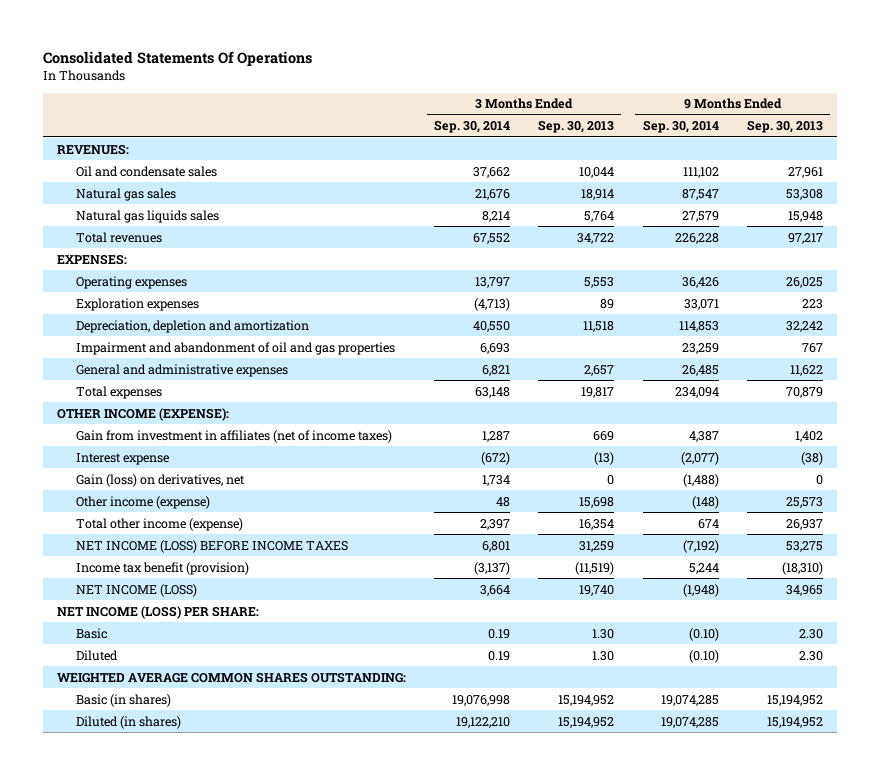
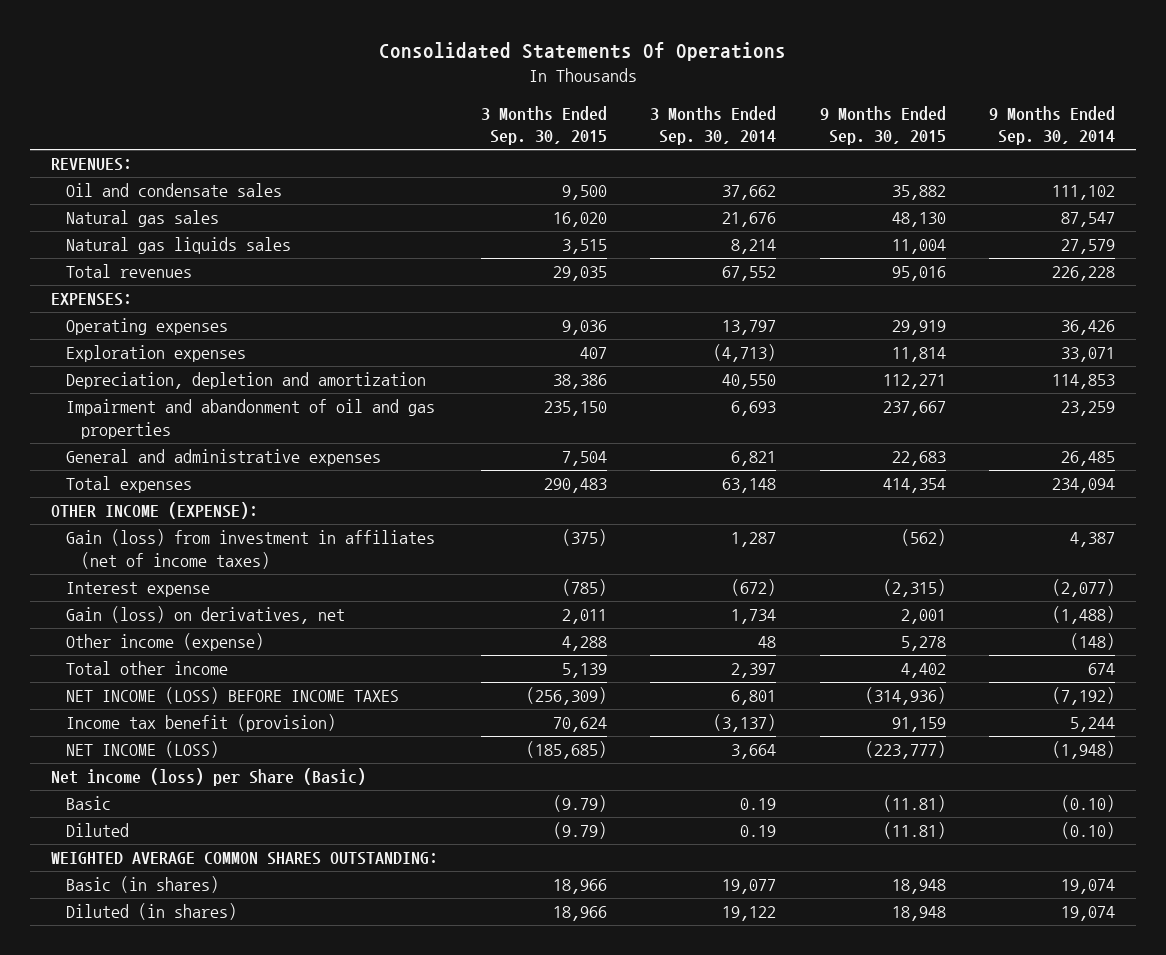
[538,120,615,134] Sep. 30, 2013 -> none
[746,120,823,134] Sep. 30, 2013 -> none
none -> [481,105,608,146] 3 Months Ended Sep. 30, 2015
none -> [819,105,946,146] 9 Months Ended Sep. 30, 2015
[75,429,392,443] Gain from investment in affiliates (net of income taxes) -> [66,529,436,569] Gain (loss) from investment in affiliates (net of income taxes)
[75,517,243,531] Total other income (expense) -> [66,661,229,676] Total other income
[57,605,260,619] NET INCOME (LOSS) PER SHARE: -> [51,768,367,787] Net income (loss) per Share (Basic)
[452,694,511,706] 19,076,998 -> [722,879,777,895] 19,077
[660,694,719,706] 19,074,285 -> [1060,879,1115,895] 19,074
[456,716,511,728] 19,122,210 -> [722,906,777,922] 19,122
[660,716,719,728] 19,074,285 -> [1060,906,1115,922] 19,074

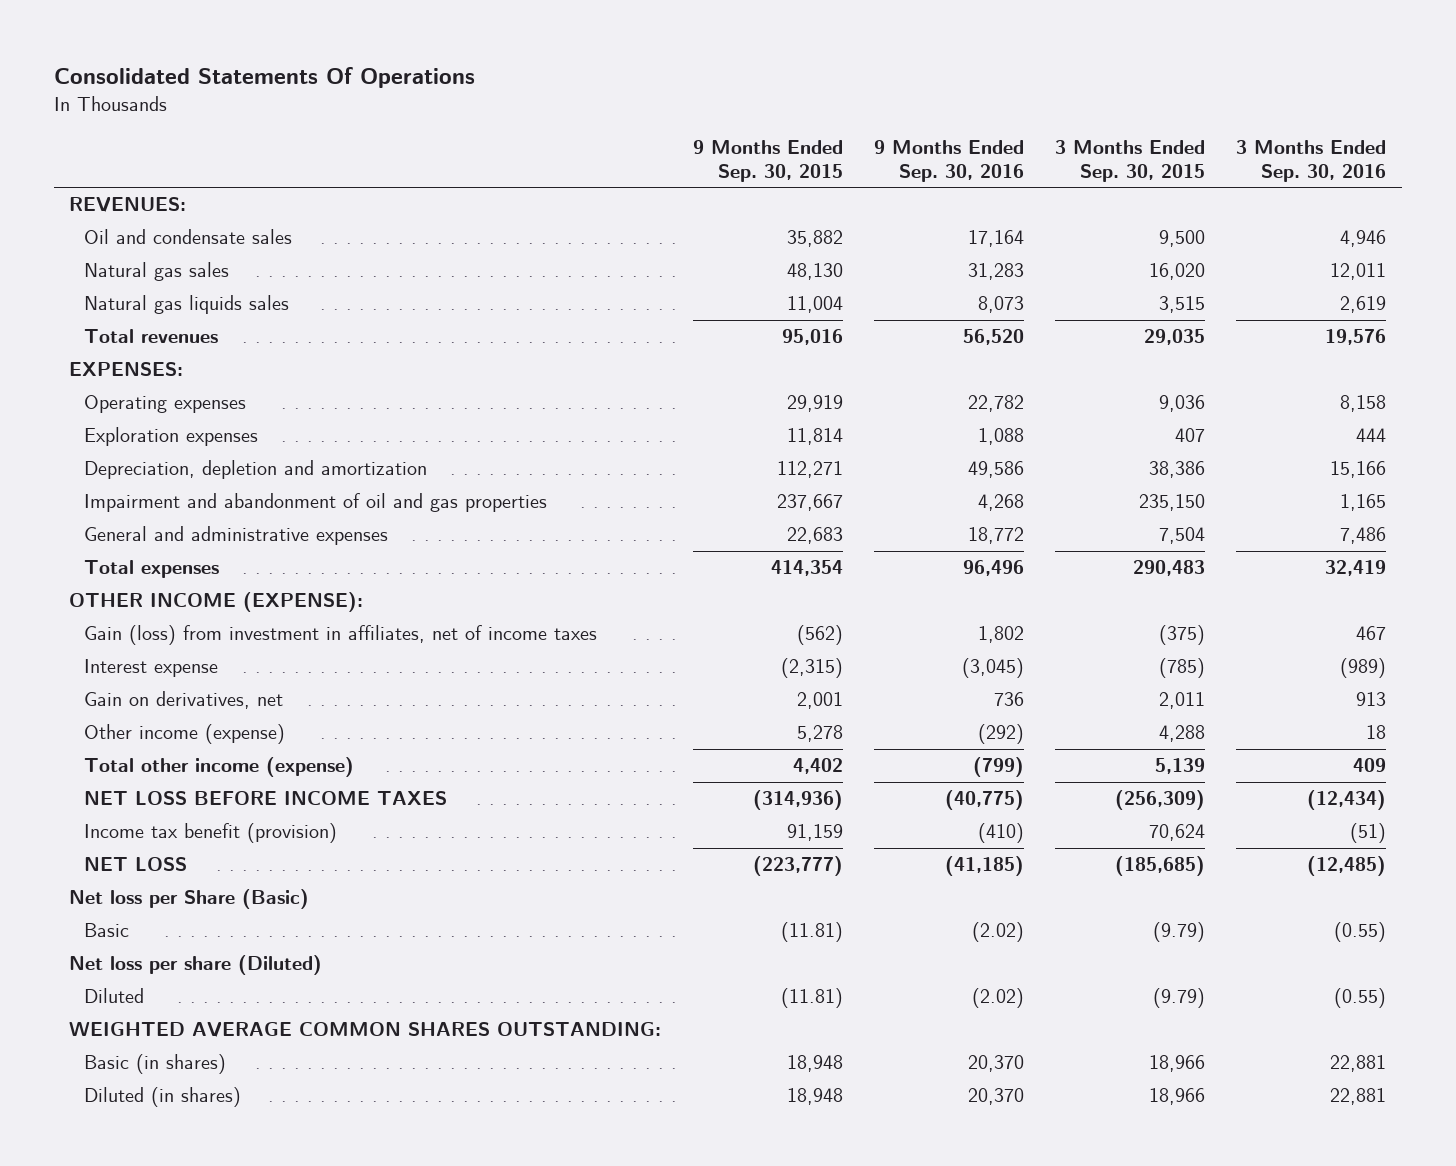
[650,105,777,146] 3 Months Ended Sep. 30, 2014 -> none
[988,105,1115,146] 9 Months Ended Sep. 30, 2014 -> none
none -> [873,139,1024,182] 9 Months Ended Sep. 30, 2016
none -> [1236,139,1387,182] 3 Months Ended Sep. 30, 2016
[66,529,436,569] Gain (loss) from investment in affiliates (net of income taxes) -> [83,625,597,646] Gain (loss) from investment in affiliates, net of income taxes
[66,606,346,625] Gain (loss) on derivatives, net -> [83,691,283,710] Gain on derivatives, net
[66,661,229,676] Total other income -> [83,757,354,778] Total other income (expense)
[66,687,400,705] NET INCOME (LOSS) BEFORE INCOME TAXES -> [83,790,447,806] NET LOSS BEFORE INCOME TAXES
[66,741,220,759] NET INCOME (LOSS) -> [83,857,187,872] NET LOSS
[51,768,367,787] Net income (loss) per Share (Basic) -> [69,889,310,910] Net loss per Share (Basic)
none -> [69,955,323,976] Net loss per share (Diluted)

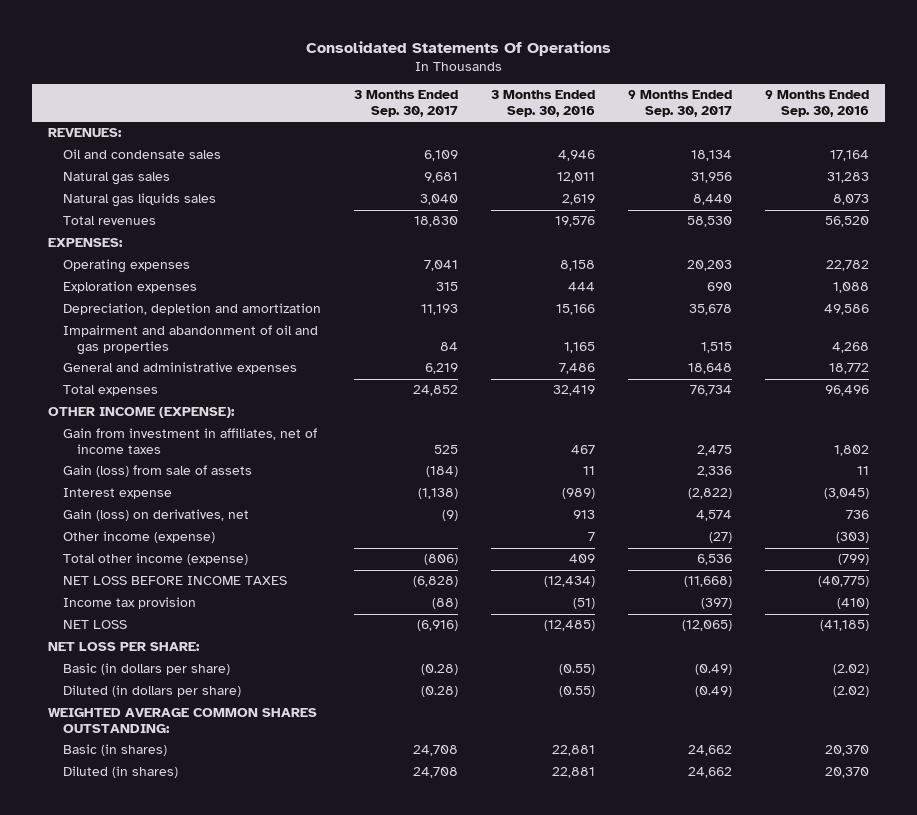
[692,139,843,182] 9 Months Ended Sep. 30, 2015 -> none
[1054,139,1205,182] 3 Months Ended Sep. 30, 2015 -> none
none -> [353,90,458,118] 3 Months Ended Sep. 30, 2017
none -> [627,90,732,118] 9 Months Ended Sep. 30, 2017
[83,625,597,646] Gain (loss) from investment in affiliates, net of income taxes -> [62,428,317,455] Gain from investment in affiliates, net of income taxes
none -> [62,465,252,478] Gain (loss) from sale of assets
[83,691,283,710] Gain on derivatives, net -> [62,509,249,522] Gain (loss) on derivatives, net
[977,724,1024,745] (292) -> [835,532,869,544] (303)
[1366,725,1387,740] 18 -> [587,532,595,542] 7
[83,823,337,844] Income tax benefit (provision) -> [62,597,196,610] Income tax provision
[69,955,323,976] Net loss per share (Diluted) -> none
[69,889,310,910] Net loss per Share (Basic) -> [48,642,201,652] NET LOSS PER SHARE:
[83,923,129,938] Basic -> [62,663,230,676] Basic (in dollars per share)
[83,988,144,1004] Diluted -> [62,685,241,698] Diluted (in dollars per share)

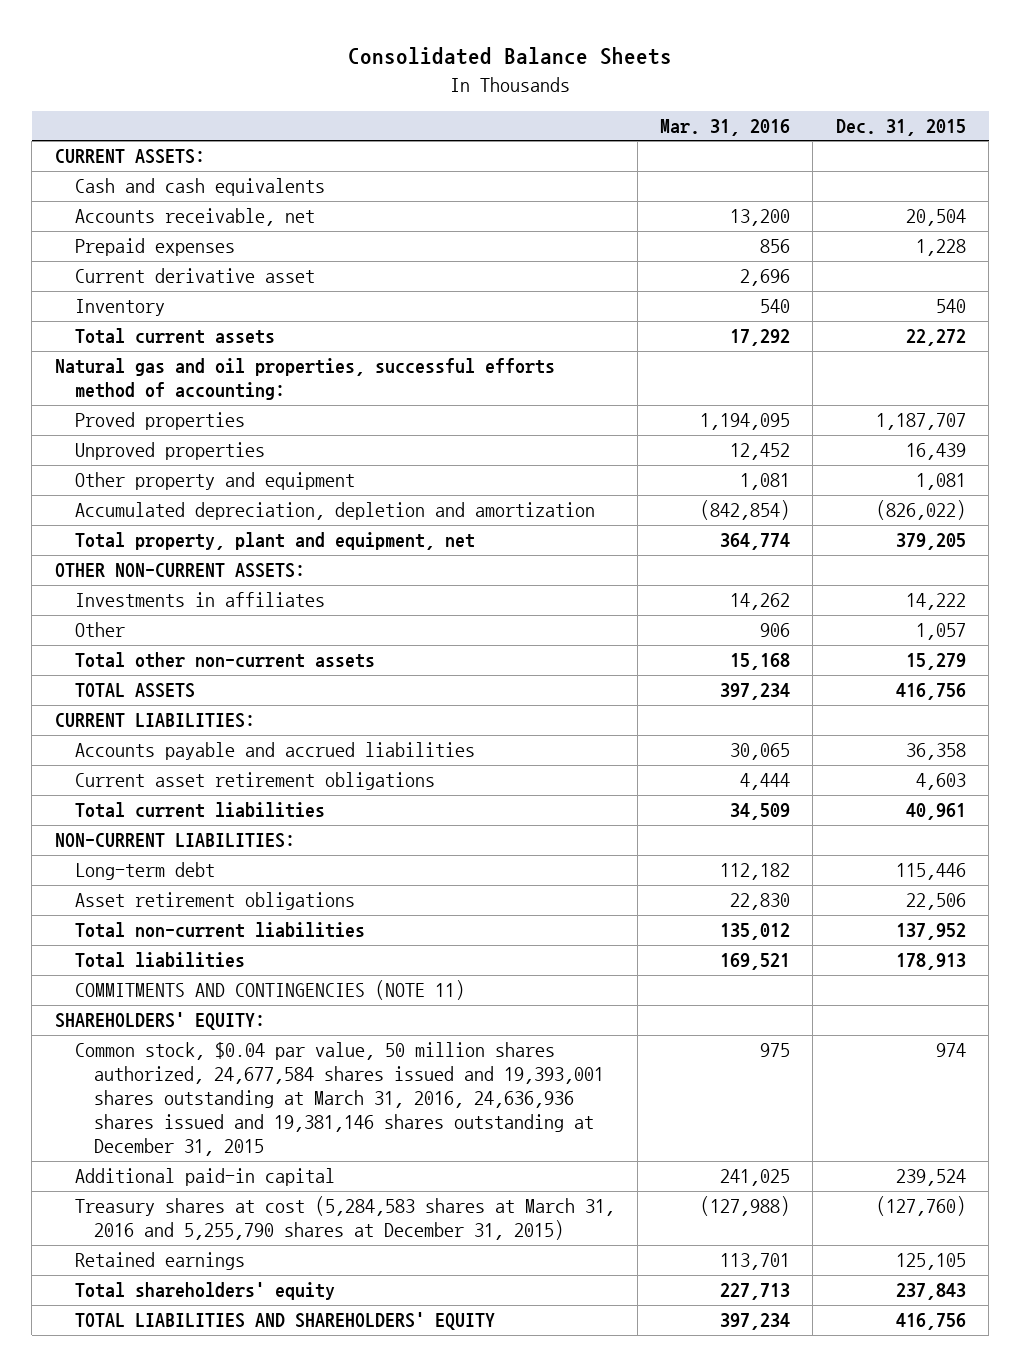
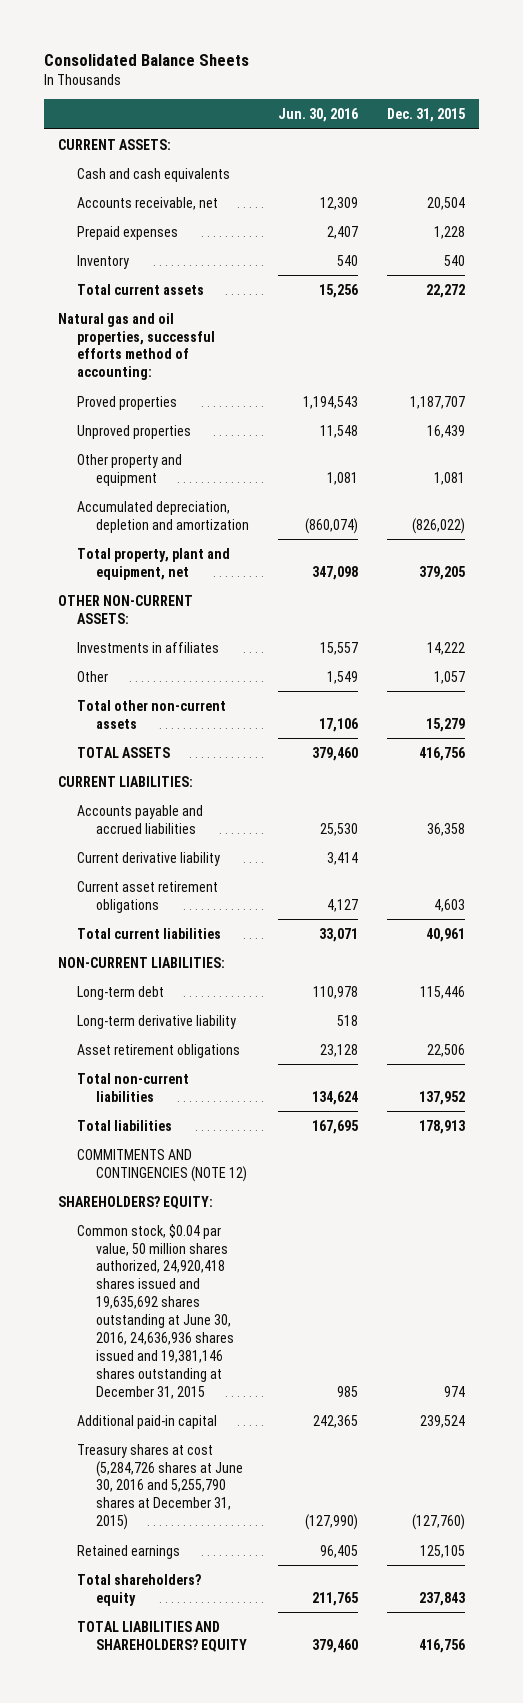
[660,118,791,136] Mar. 31, 2016 -> none
none -> [277,108,358,123] Jun. 30, 2016
[74,268,315,284] Current derivative asset -> none
none -> [77,851,221,866] Current derivative liability
none -> [77,1014,237,1029] Long-term derivative liability
[74,980,465,1001] COMMITMENTS AND CONTINGENCIES (NOTE 11) -> [77,1148,248,1182] COMMITMENTS AND CONTINGENCIES (NOTE 12)
[54,1012,265,1031] SHAREHOLDERS' EQUITY: -> [58,1195,214,1209] SHAREHOLDERS? EQUITY:
[74,1042,605,1157] Common stock, $0.04 par value, 50 million shares authorized, 24,677,584 shares issued and 19,393,001 shares outstanding at March 31, 2016, 24,636,936 shares issued and 19,381,146 shares outstanding at December 31, 2015 -> [77,1223,235,1399] Common stock, $0.04 par value, 50 million shares authorized, 24,920,418 shares issued and 19,635,692 shares outstanding at June 30, 2016, 24,636,936 shares issued and 19,381,146 shares outstanding at December 31, 2015
[74,1196,615,1241] Treasury shares at cost (5,284,583 shares at March 31, 2016 and 5,255,790 shares at December 31, 2015) -> [77,1443,244,1531] Treasury shares at cost (5,284,726 shares at June 30, 2016 and 5,255,790 shares at December 31, 2015)
[74,1282,335,1301] Total shareholders' equity -> [77,1573,202,1606] Total shareholders? equity
[74,1312,495,1331] TOTAL LIABILITIES AND SHAREHOLDERS' EQUITY -> [77,1620,248,1652] TOTAL LIABILITIES AND SHAREHOLDERS? EQUITY

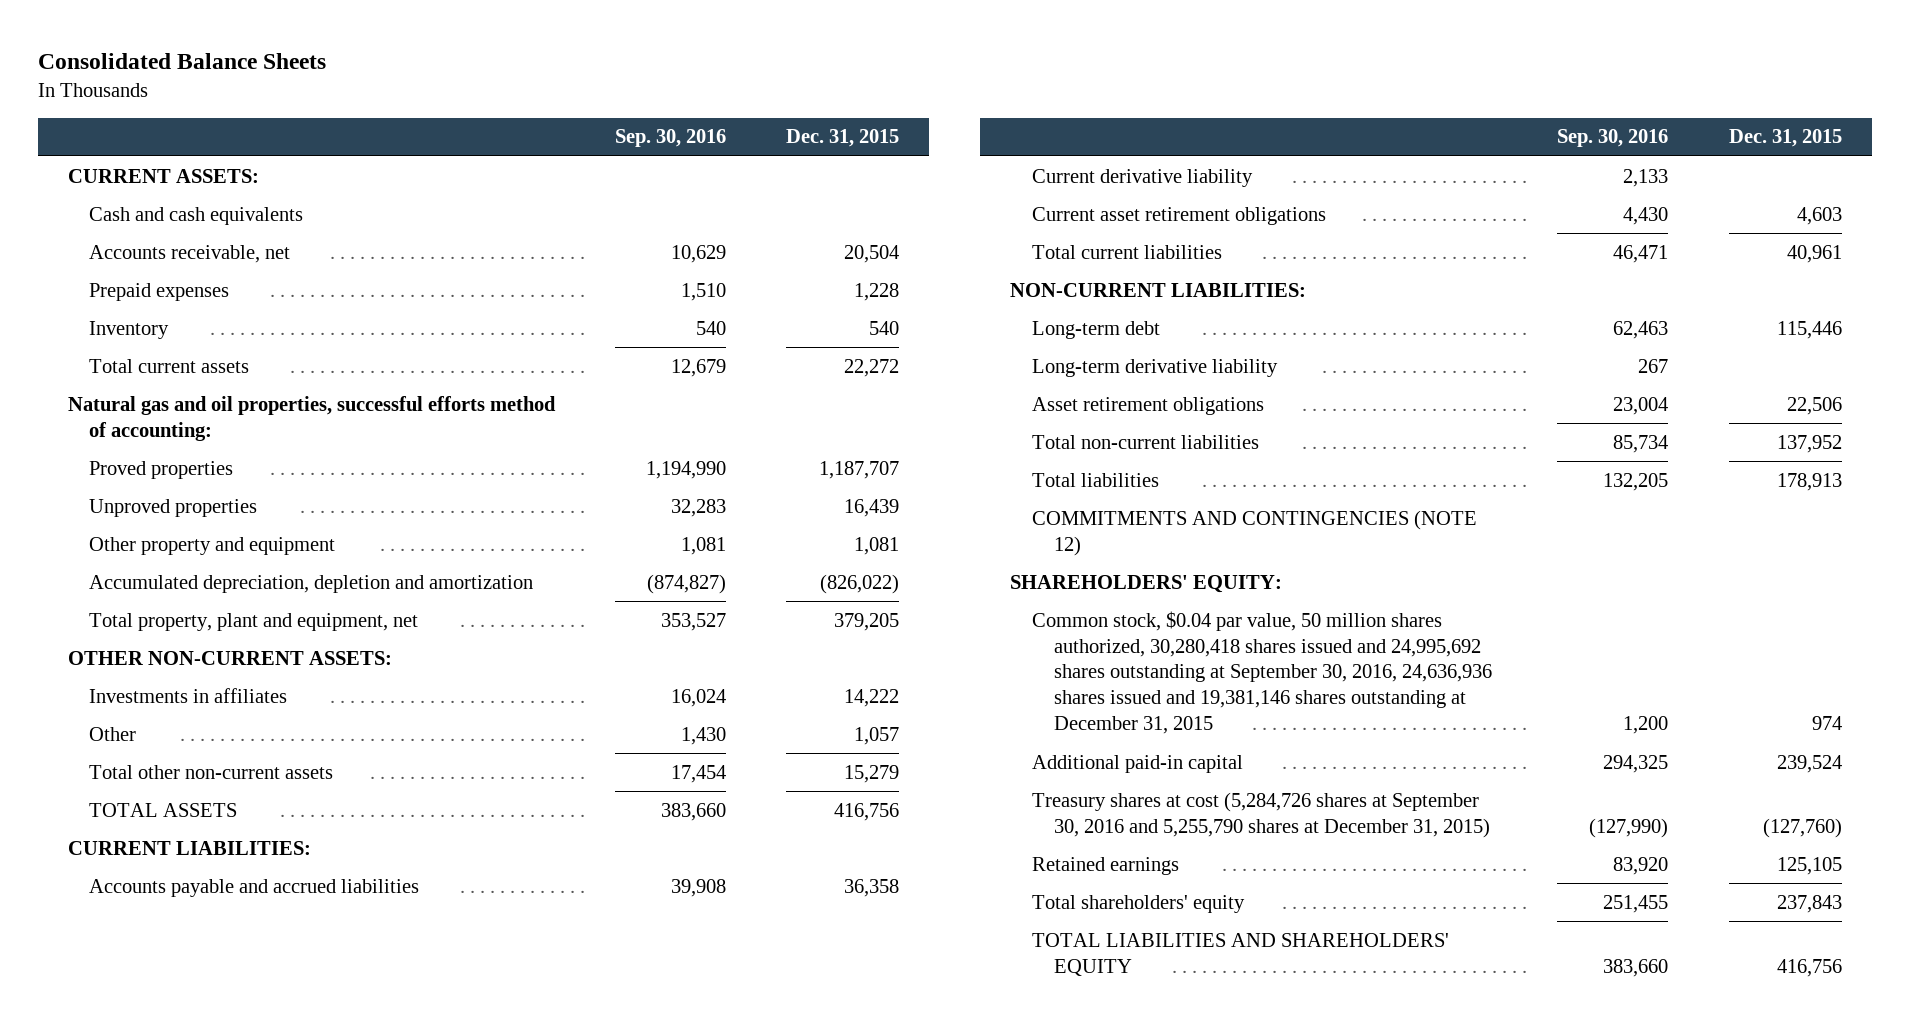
[277,108,358,123] Jun. 30, 2016 -> none
none -> [614,129,726,148] Sep. 30, 2016
[58,1195,214,1209] SHAREHOLDERS? EQUITY: -> [1010,574,1283,593] SHAREHOLDERS' EQUITY:
[77,1223,235,1399] Common stock, $0.04 par value, 50 million shares authorized, 24,920,418 shares issued and 19,635,692 shares outstanding at June 30, 2016, 24,636,936 shares issued and 19,381,146 shares outstanding at December 31, 2015 -> [1032,610,1492,735] Common stock, $0.04 par value, 50 million shares authorized, 30,280,418 shares issued and 24,995,692 shares outstanding at September 30, 2016, 24,636,936 shares issued and 19,381,146 shares outstanding at December 31, 2015
[77,1443,244,1531] Treasury shares at cost (5,284,726 shares at June 30, 2016 and 5,255,790 shares at December 31, 2015) -> [1032,791,1490,838] Treasury shares at cost (5,284,726 shares at September 30, 2016 and 5,255,790 shares at December 31, 2015)
[77,1573,202,1606] Total shareholders? equity -> [1032,894,1246,913] Total shareholders' equity
[77,1620,248,1652] TOTAL LIABILITIES AND SHAREHOLDERS? EQUITY -> [1032,932,1450,976] TOTAL LIABILITIES AND SHAREHOLDERS' EQUITY

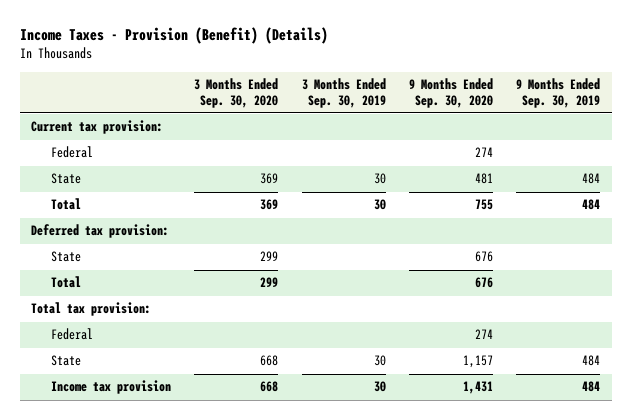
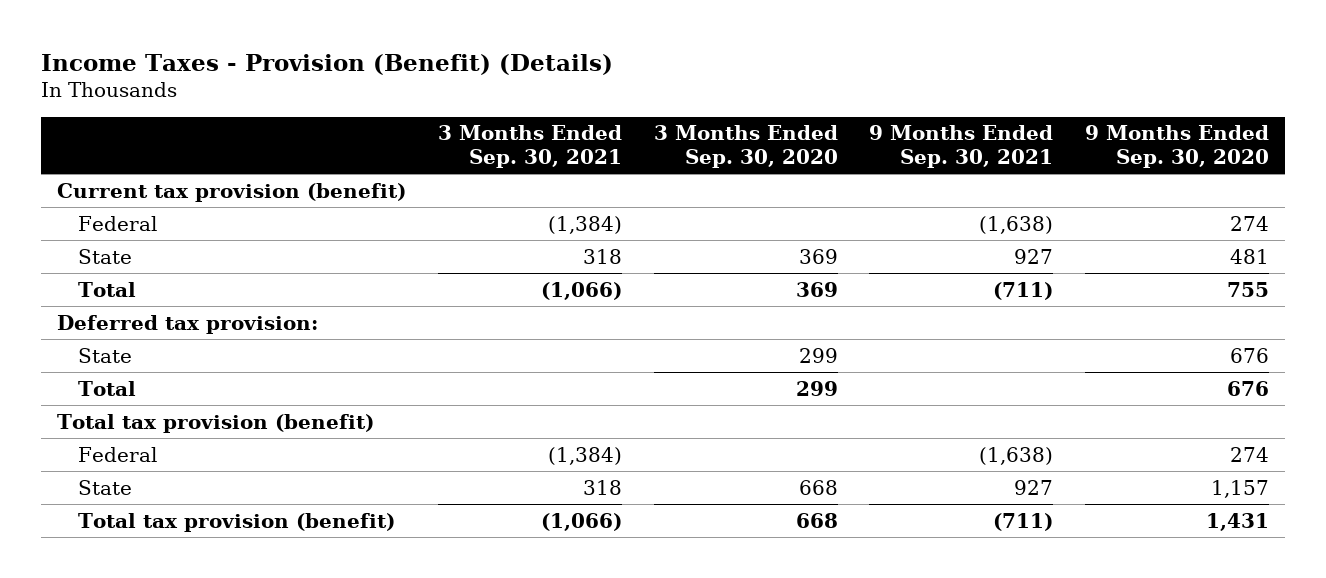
[301,78,386,108] 3 Months Ended Sep. 30, 2019 -> none
[516,78,601,108] 9 Months Ended Sep. 30, 2019 -> none
none -> [437,125,622,169] 3 Months Ended Sep. 30, 2021
none -> [869,125,1054,169] 9 Months Ended Sep. 30, 2021
[31,120,164,135] Current tax provision: -> [56,182,406,202] Current tax provision (benefit)
[31,302,152,317] Total tax provision: -> [56,413,374,433] Total tax provision (benefit)
[50,380,171,395] Income tax provision -> [77,512,395,532] Total tax provision (benefit)

